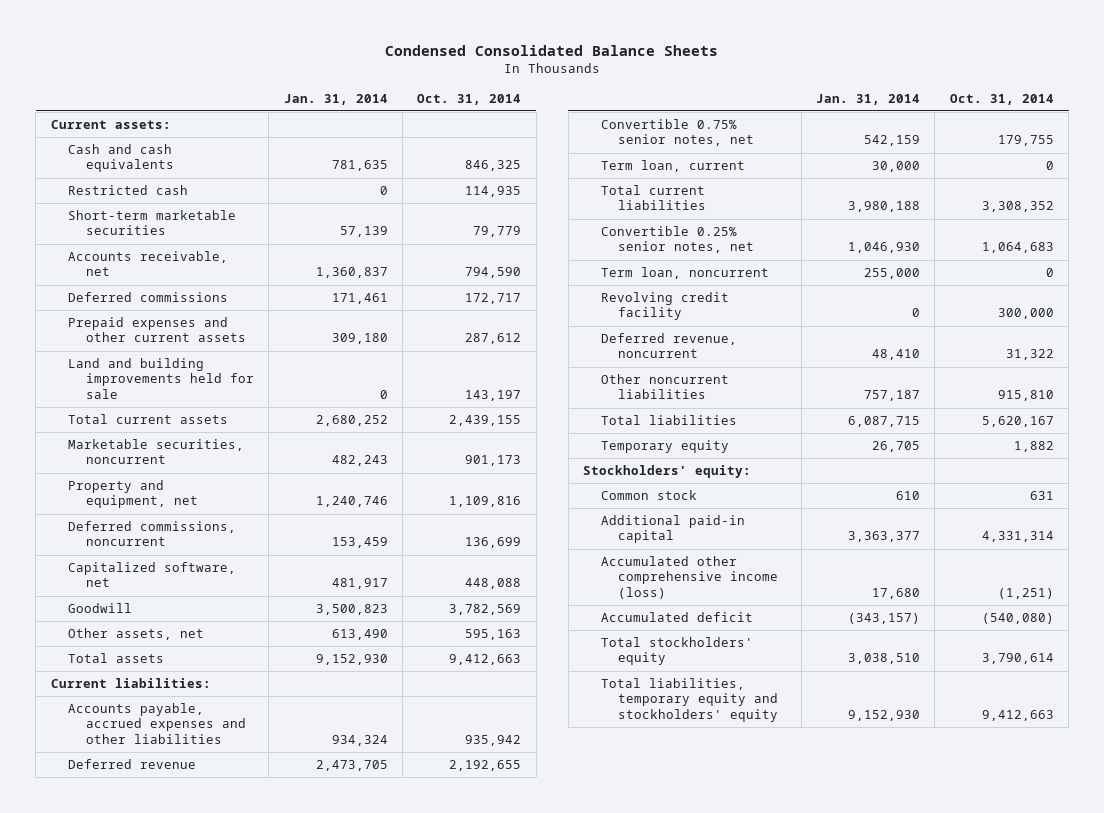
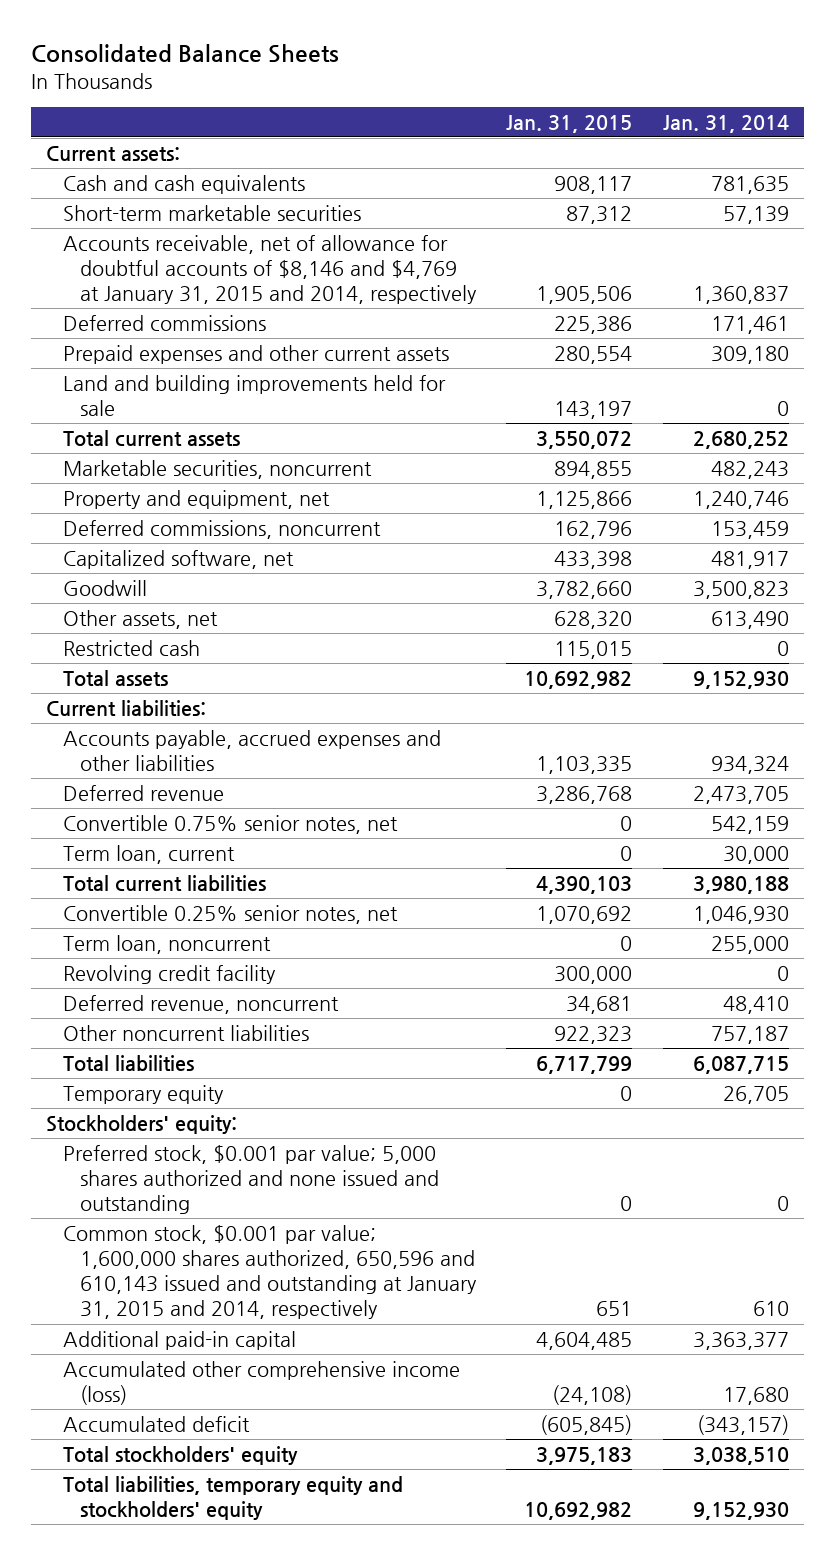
[385,44,719,56] Condensed Consolidated Balance Sheets -> [31,44,340,64] Consolidated Balance Sheets
[417,93,522,105] Oct. 31, 2014 -> none
none -> [506,114,633,133] Jan. 31, 2015
[68,251,229,277] Accounts receivable, net -> [63,234,478,305] Accounts receivable, net of allowance for doubtful accounts of $8,146 and $4,769 at January 31, 2015 and 2014, respectively
[68,185,189,196] Restricted cash -> [63,639,201,656] Restricted cash
none -> [63,1144,440,1215] Preferred stock, $0.001 par value; 5,000 shares authorized and none issued and outstanding
[600,490,697,501] Common stock -> [63,1224,478,1320] Common stock, $0.001 par value; 1,600,000 shares authorized, 650,596 and 610,143 issued and outstanding at January 31, 2015 and 2014, respectively

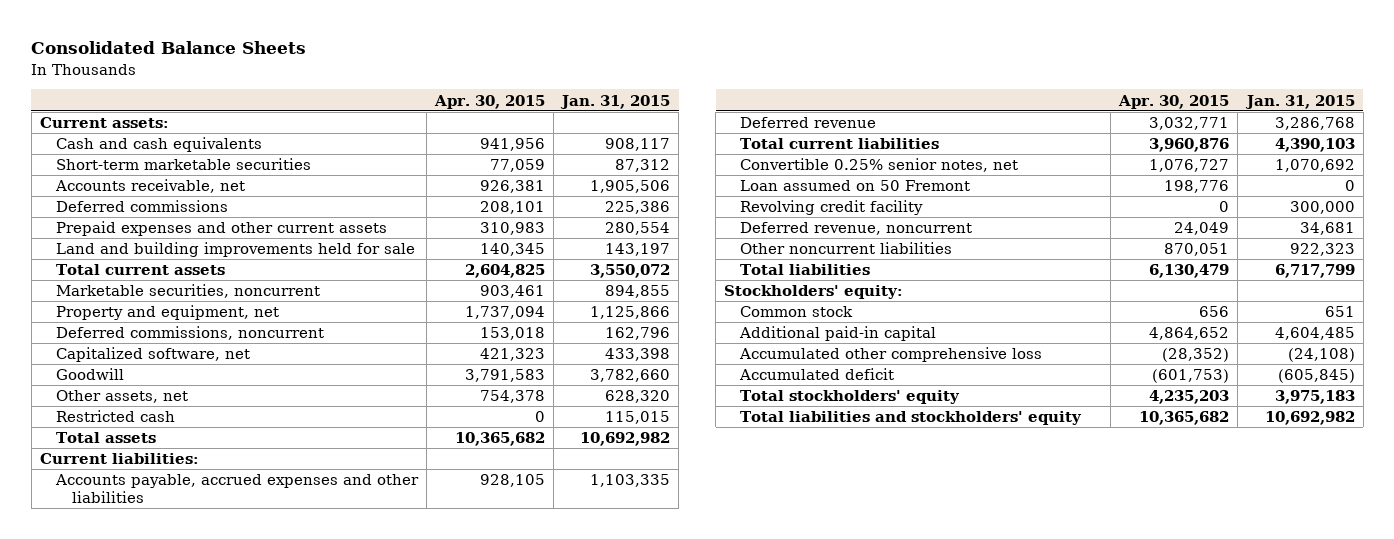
[662,114,789,133] Jan. 31, 2014 -> none
none -> [433,94,545,109] Apr. 30, 2015
[63,234,478,305] Accounts receivable, net of allowance for doubtful accounts of $8,146 and $4,769 at January 31, 2015 and 2014, respectively -> [54,179,245,194] Accounts receivable, net
[63,814,399,834] Convertible 0.75% senior notes, net -> none
[63,844,236,864] Term loan, current -> none
[63,934,272,954] Term loan, noncurrent -> none
none -> [740,180,971,192] Loan assumed on 50 Fremont
[63,1084,225,1104] Temporary equity -> none
[63,1144,440,1215] Preferred stock, $0.001 par value; 5,000 shares authorized and none issued and outstanding -> none
[63,1224,478,1320] Common stock, $0.001 par value; 1,600,000 shares authorized, 650,596 and 610,143 issued and outstanding at January 31, 2015 and 2014, respectively -> [740,306,854,318] Common stock
[63,1360,461,1406] Accumulated other comprehensive income (loss) -> [739,347,1043,363] Accumulated other comprehensive loss
[63,1475,404,1521] Total liabilities, temporary equity and stockholders' equity -> [740,411,1083,426] Total liabilities and stockholders' equity

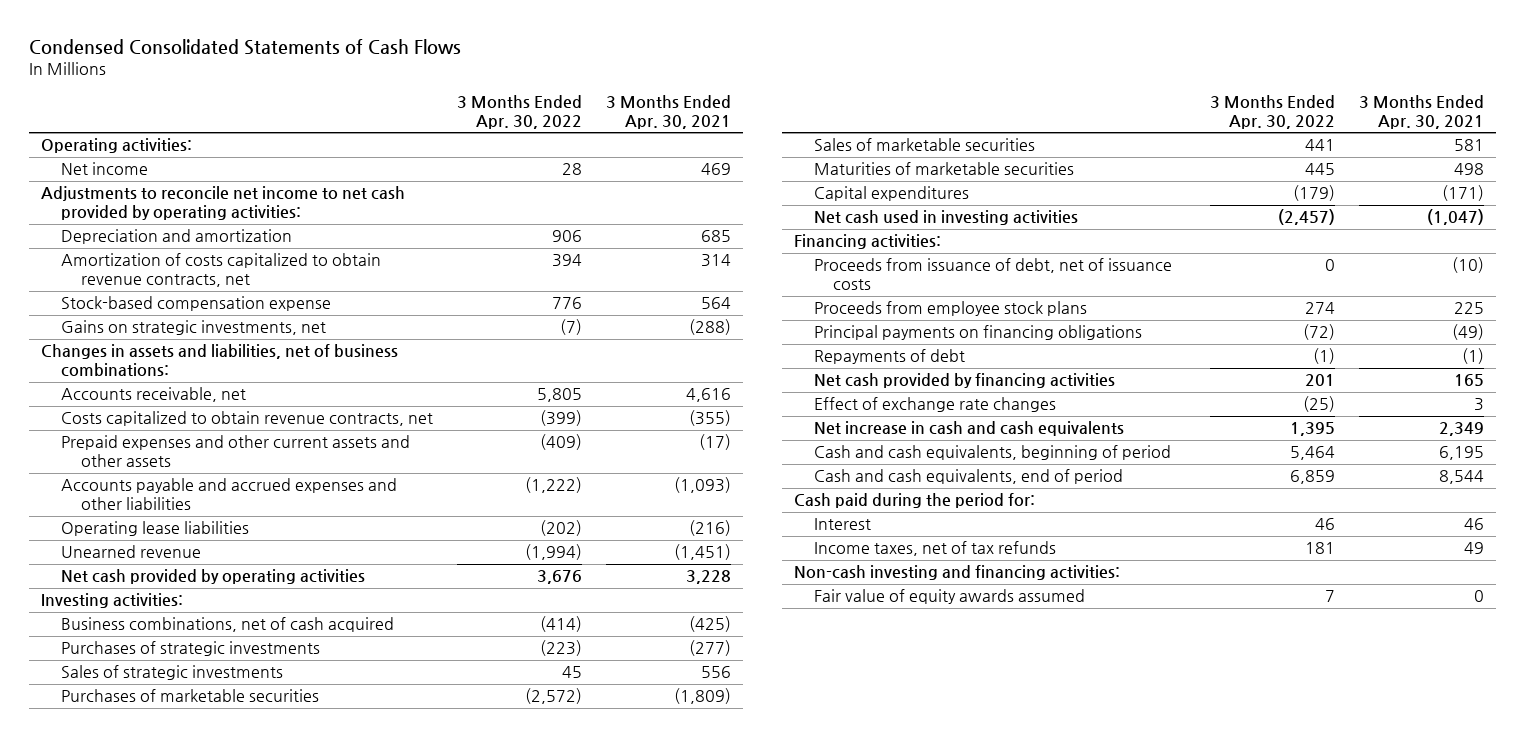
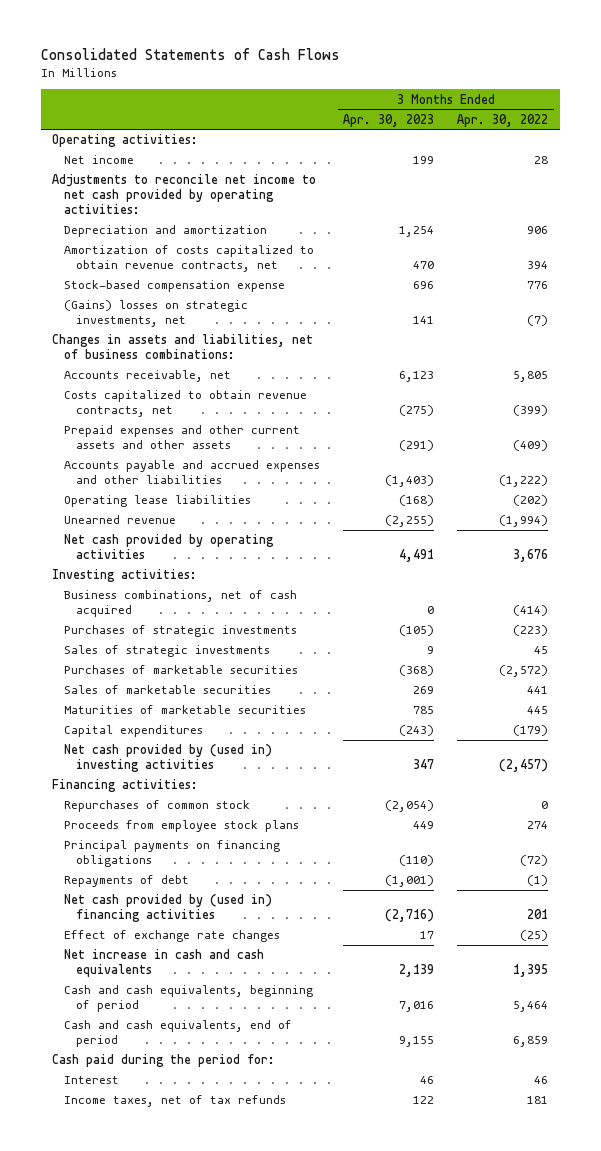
[29,39,462,56] Condensed Consolidated Statements of Cash Flows -> [40,48,340,61] Consolidated Statements of Cash Flows
[606,94,732,129] 3 Months Ended Apr. 30, 2021 -> none
none -> [343,113,435,127] Apr. 30, 2023
[61,320,327,336] Gains on strategic investments, net -> [64,300,249,328] (Gains) losses on strategic investments, net
[813,210,1078,226] Net cash used in investing activities -> [64,744,273,773] Net cash provided by (used in) investing activities
[813,258,1172,291] Proceeds from issuance of debt, net of issuance costs -> none
none -> [64,800,251,813] Repurchases of common stock
[813,373,1115,389] Net cash provided by financing activities -> [64,894,273,923] Net cash provided by (used in) financing activities
[793,565,1120,581] Non-cash investing and financing activities: -> none
[813,589,1085,605] Fair value of equity awards assumed -> none

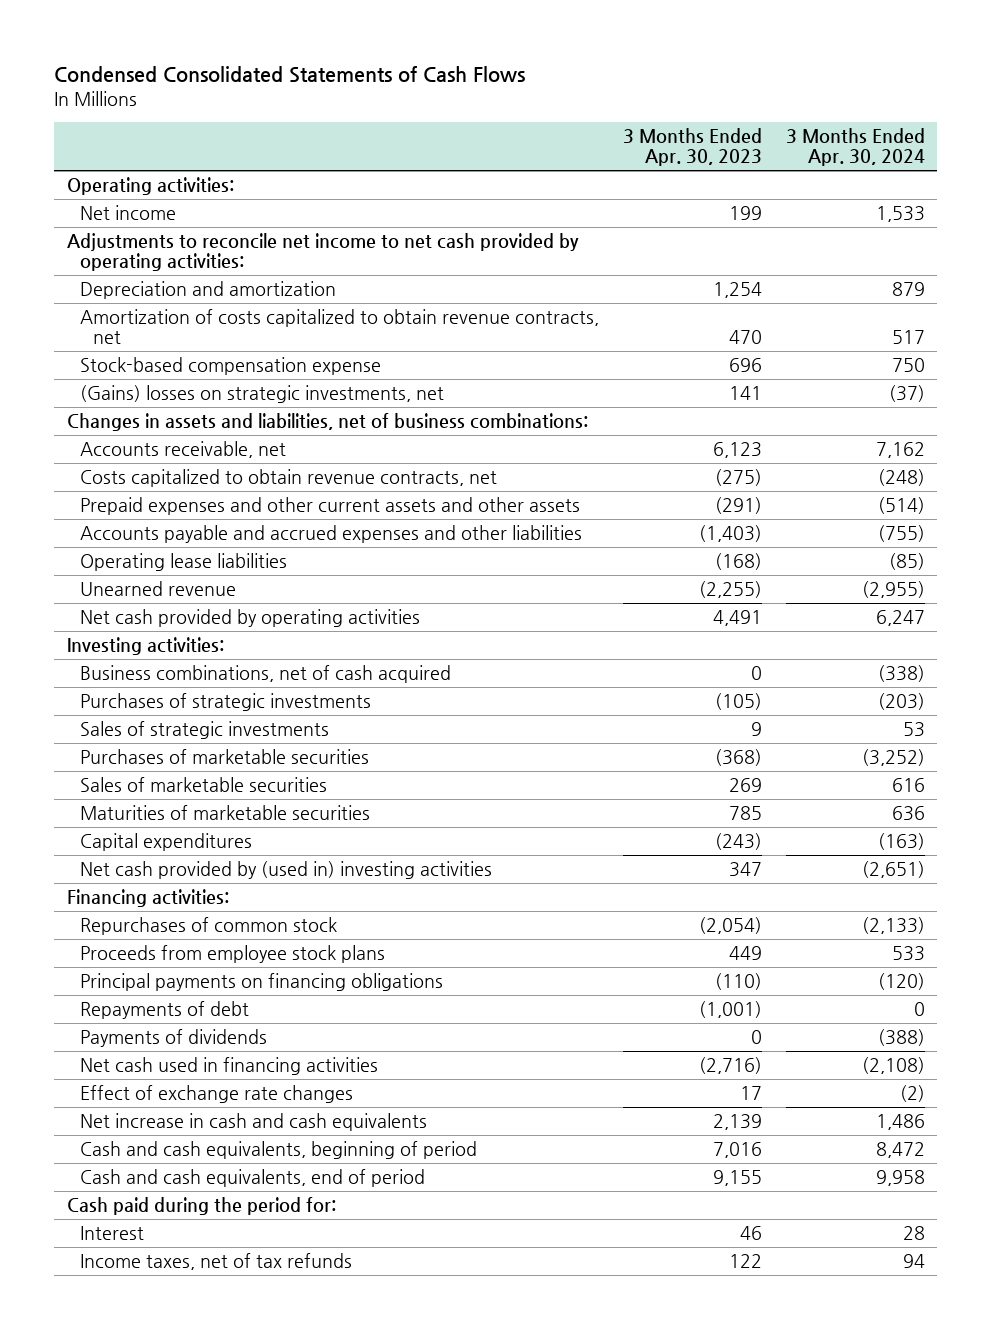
[40,48,340,61] Consolidated Statements of Cash Flows -> [54,66,526,84] Condensed Consolidated Statements of Cash Flows
[457,113,549,127] Apr. 30, 2022 -> none
none -> [785,128,925,167] 3 Months Ended Apr. 30, 2024
none -> [79,1028,267,1047] Payments of dividends
[64,894,273,923] Net cash provided by (used in) financing activities -> [79,1056,378,1075] Net cash used in financing activities

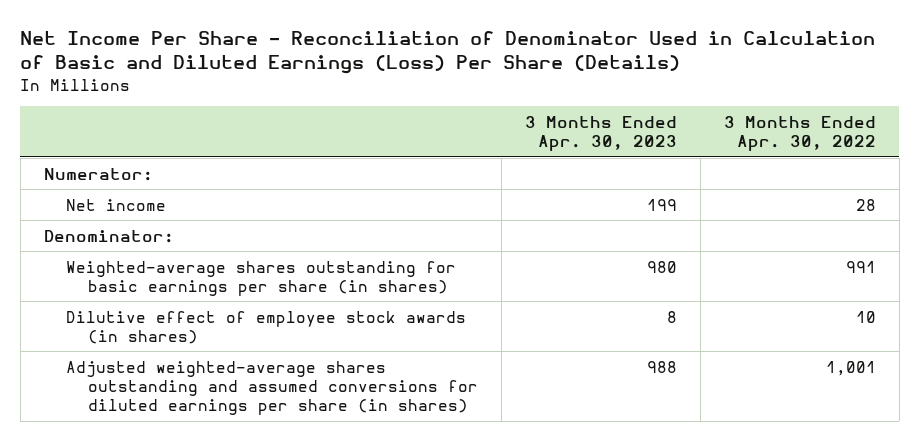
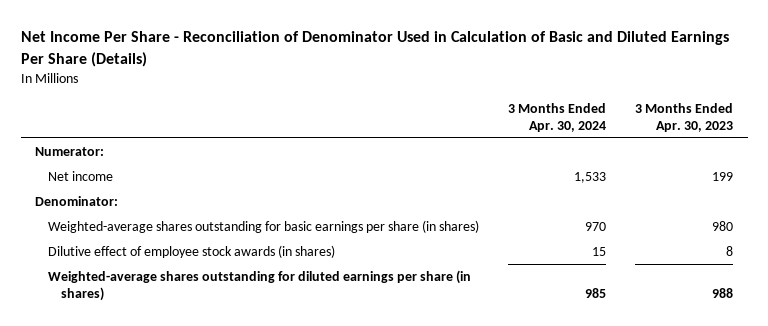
[20,30,876,75] Net Income Per Share - Reconciliation of Denominator Used in Calculation of Basic and Diluted Earnings (Loss) Per Share (Details) -> [20,31,729,67] Net Income Per Share - Reconciliation of Denominator Used in Calculation of Basic and Diluted Earnings Per Share (Details)
[723,115,876,152] 3 Months Ended Apr. 30, 2022 -> none
none -> [507,103,606,132] 3 Months Ended Apr. 30, 2024
[65,360,478,416] Adjusted weighted-average shares outstanding and assumed conversions for diluted earnings per share (in shares) -> [47,269,471,301] Weighted-average shares outstanding for diluted earnings per share (in shares)

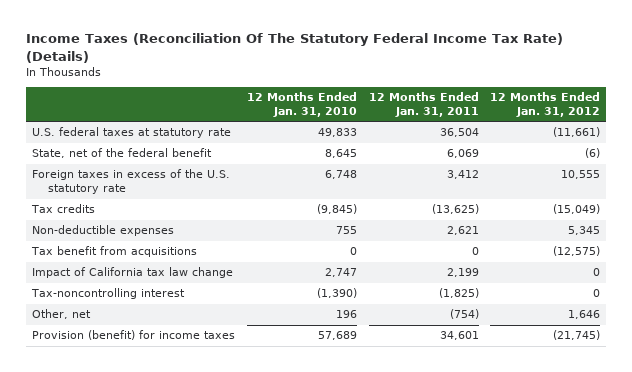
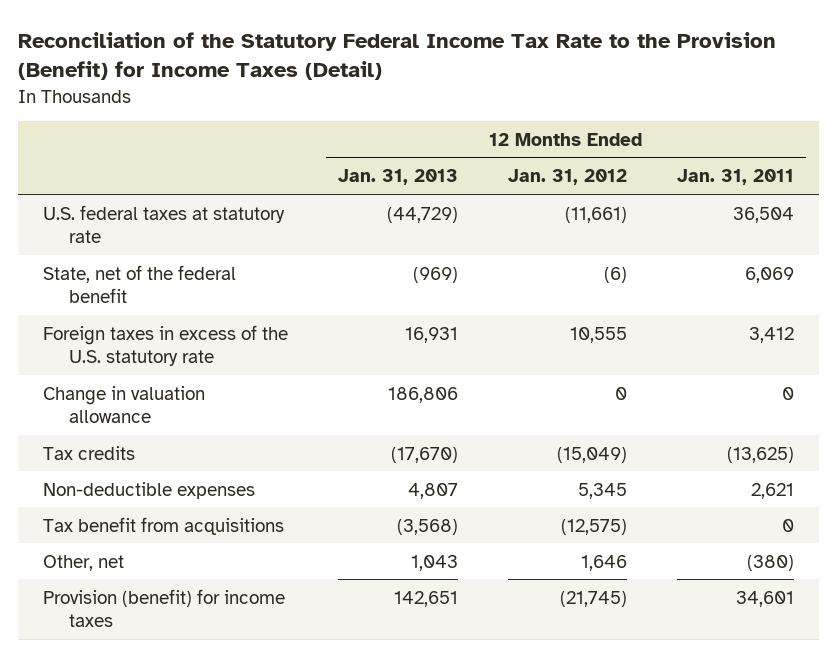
[26,33,564,63] Income Taxes (Reconciliation Of The Statutory Federal Income Tax Rate) (Details) -> [18,31,777,81] Reconciliation of the Statutory Federal Income Tax Rate to the Provision (Benefit) for Income Taxes (Detail)
[246,92,357,118] 12 Months Ended Jan. 31, 2010 -> none
none -> [338,169,459,186] Jan. 31, 2013
none -> [43,385,206,424] Change in valuation allowance
[31,267,233,279] Impact of California tax law change -> none
[30,288,185,300] Tax-noncontrolling interest -> none
[449,309,479,320] (754) -> [746,554,794,571] (380)

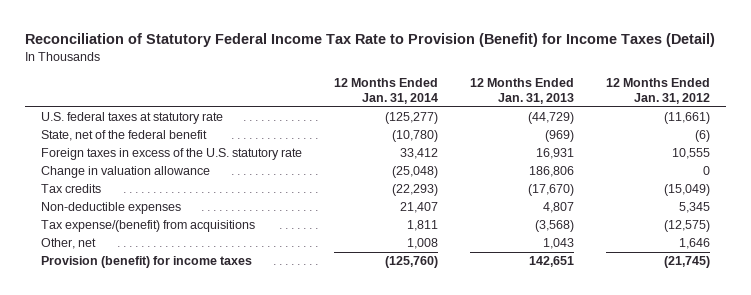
[18,31,777,81] Reconciliation of the Statutory Federal Income Tax Rate to the Provision (Benefit) for Income Taxes (Detail) -> [24,33,715,48] Reconciliation of Statutory Federal Income Tax Rate to Provision (Benefit) for Income Taxes (Detail)
[676,169,794,186] Jan. 31, 2011 -> none
none -> [334,78,439,104] 12 Months Ended Jan. 31, 2014
[43,516,285,535] Tax benefit from acquisitions -> [40,220,255,233] Tax expense/(benefit) from acquisitions

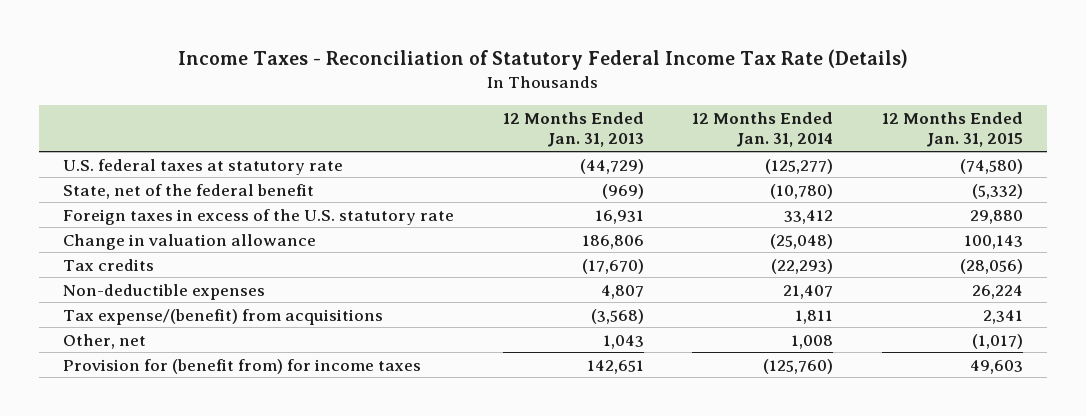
[24,33,715,48] Reconciliation of Statutory Federal Income Tax Rate to Provision (Benefit) for Income Taxes (Detail) -> [177,49,908,71] Income Taxes - Reconciliation of Statutory Federal Income Tax Rate (Details)
[606,78,711,104] 12 Months Ended Jan. 31, 2012 -> none
none -> [881,111,1023,148] 12 Months Ended Jan. 31, 2015
[40,256,252,269] Provision (benefit) for income taxes -> [63,358,422,374] Provision for (benefit from) for income taxes

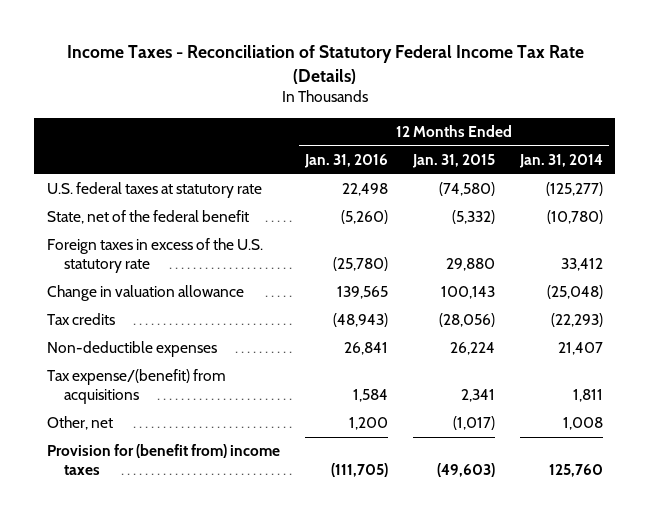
[502,111,644,148] 12 Months Ended Jan. 31, 2013 -> none
none -> [303,154,388,169] Jan. 31, 2016
[63,358,422,374] Provision for (benefit from) for income taxes -> [46,444,280,475] Provision for (benefit from) income taxes
[763,358,834,374] (125,760) -> [548,463,603,477] 125,760
[969,359,1023,374] 49,603 -> [436,462,495,477] (49,603)

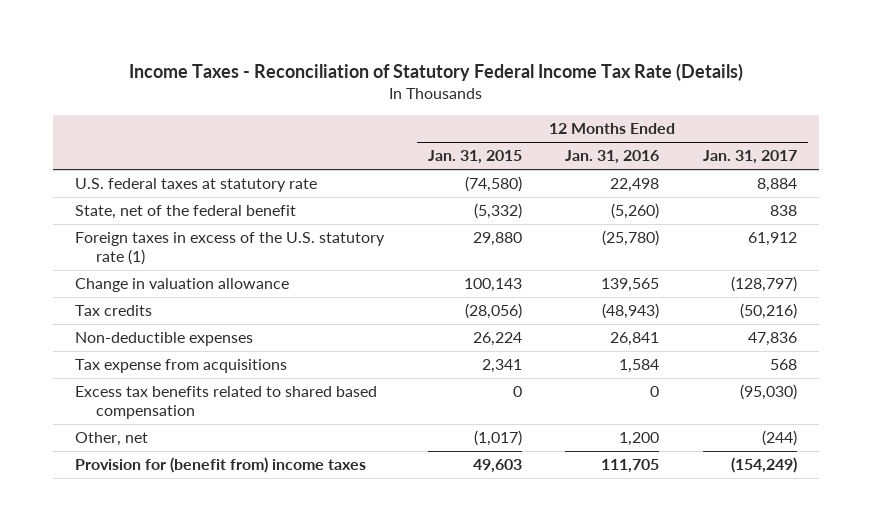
[518,154,603,169] Jan. 31, 2014 -> none
none -> [703,150,798,165] Jan. 31, 2017
[46,238,263,273] Foreign taxes in excess of the U.S. statutory rate -> [75,232,386,265] Foreign taxes in excess of the U.S. statutory rate (1)
[46,369,226,404] Tax expense/(benefit) from acquisitions -> [75,359,288,374] Tax expense from acquisitions
none -> [75,386,378,419] Excess tax benefits related to shared based compensation
[330,462,388,477] (111,705) -> [601,459,660,474] 111,705
[436,462,495,477] (49,603) -> [472,459,522,474] 49,603

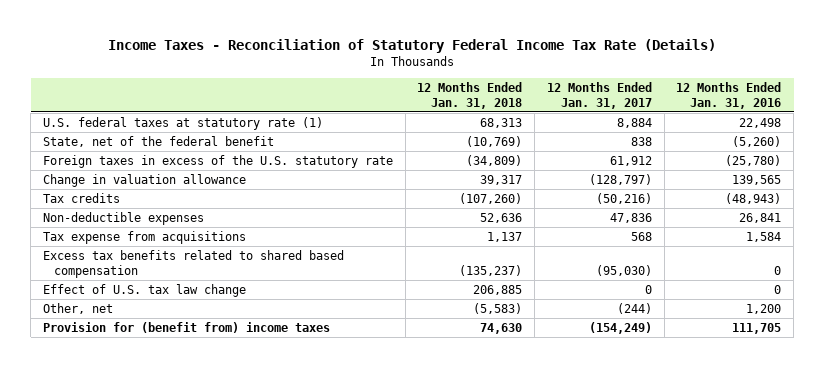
[427,150,522,165] Jan. 31, 2015 -> none
none -> [417,82,523,109] 12 Months Ended Jan. 31, 2018
[75,178,318,193] U.S. federal taxes at statutory rate -> [42,116,323,130] U.S. federal taxes at statutory rate (1)
[75,232,386,265] Foreign taxes in excess of the U.S. statutory rate (1) -> [42,154,393,168] Foreign taxes in excess of the U.S. statutory rate
none -> [42,283,246,297] Effect of U.S. tax law change

